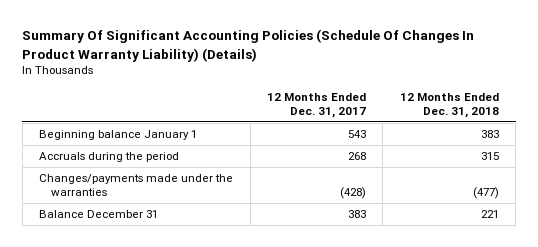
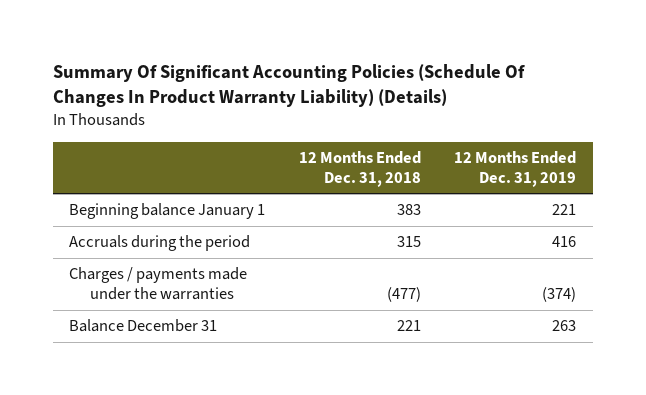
[266,93,366,119] 12 Months Ended Dec. 31, 2017 -> none
none -> [454,150,577,187] 12 Months Ended Dec. 31, 2019
[39,174,234,197] Changes/payments made under the warranties -> [69,267,248,301] Charges / payments made under the warranties

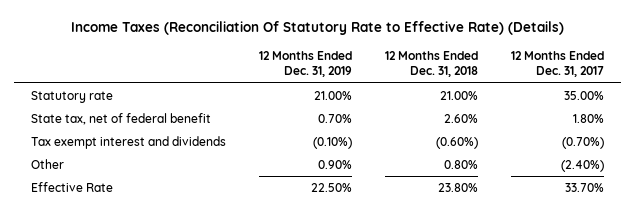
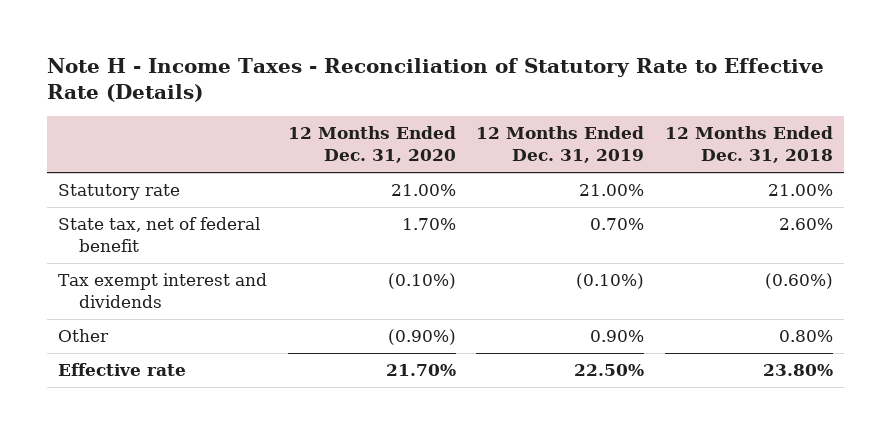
[70,21,564,36] Income Taxes (Reconciliation Of Statutory Rate to Effective Rate) (Details) -> [47,58,825,103] Note H - Income Taxes - Reconciliation of Statutory Rate to Effective Rate (Details)
[511,50,605,78] 12 Months Ended Dec. 31, 2017 -> none
none -> [287,126,456,164] 12 Months Ended Dec. 31, 2020
[30,181,113,192] Effective Rate -> [57,363,186,377] Effective rate

